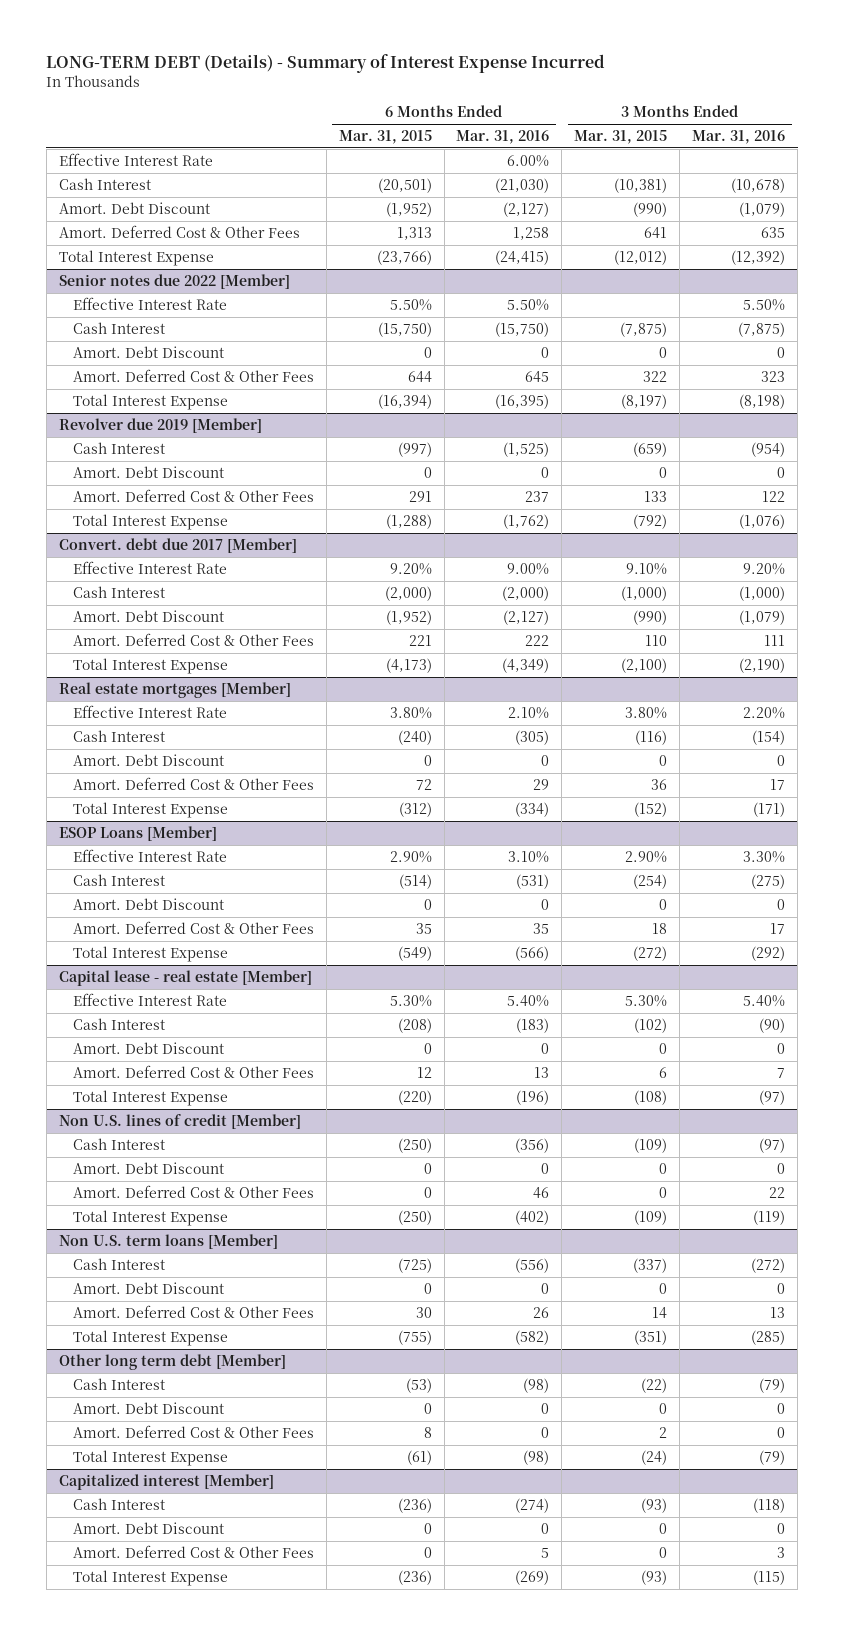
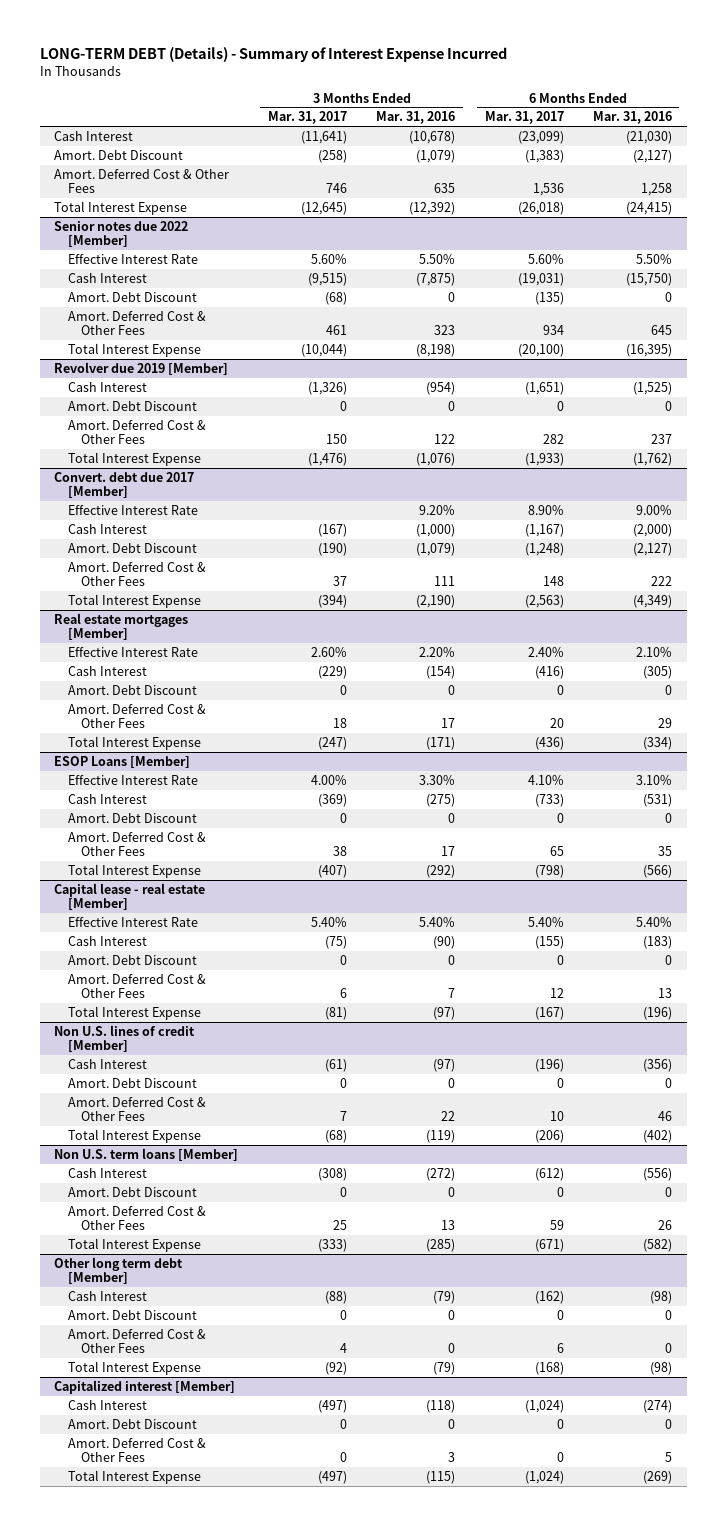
[338,130,432,145] Mar. 31, 2015 -> none
[574,130,668,145] Mar. 31, 2015 -> none
none -> [267,111,347,125] Mar. 31, 2017
none -> [484,111,564,125] Mar. 31, 2017
[58,152,213,166] Effective Interest Rate -> none

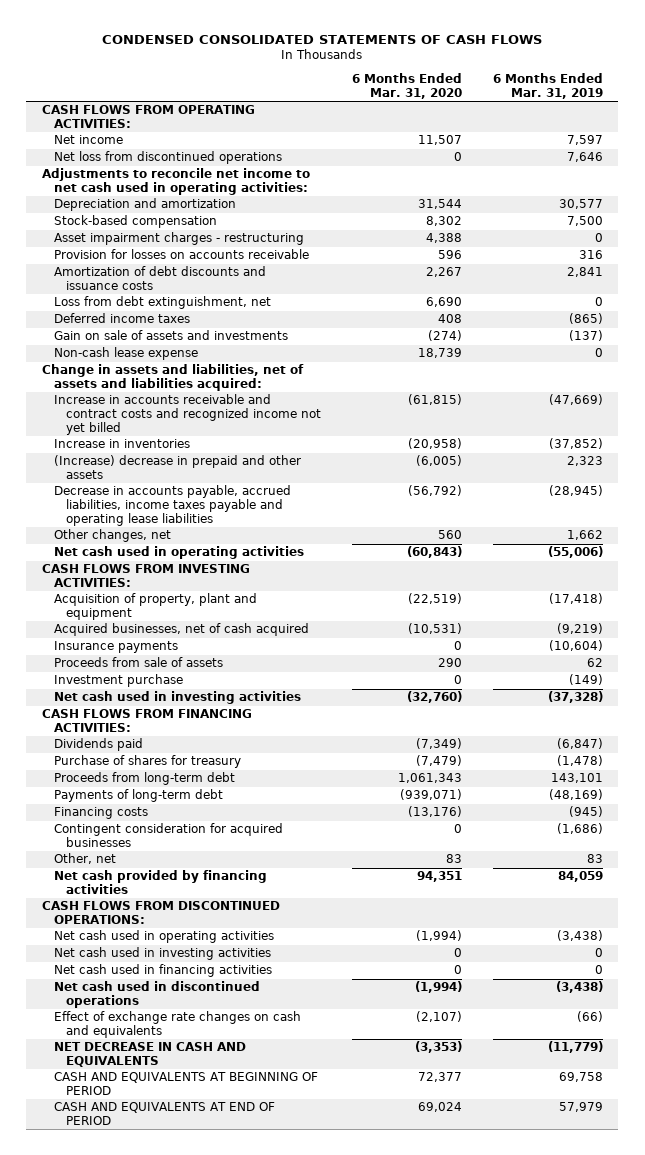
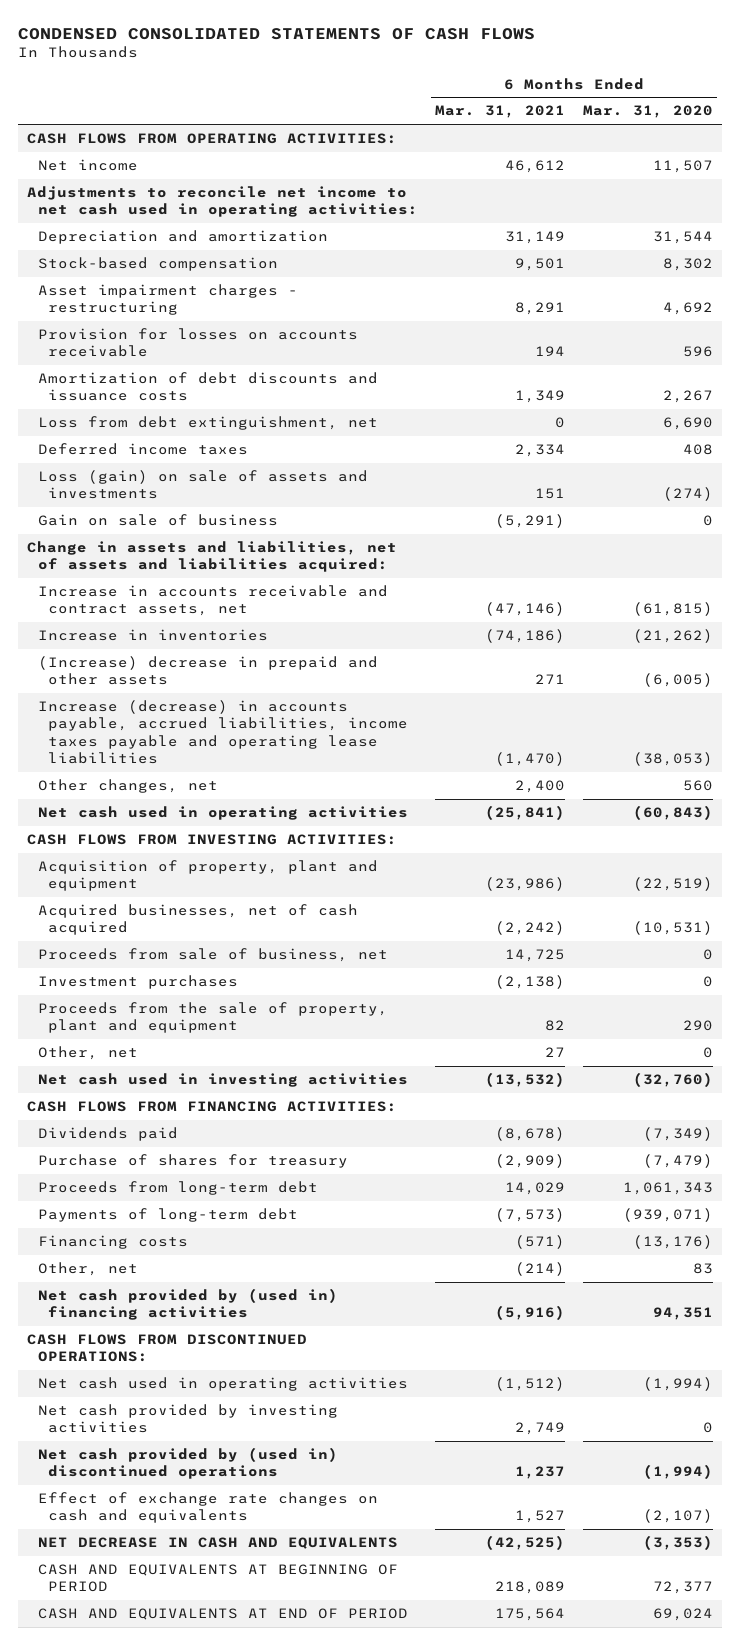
[492,73,603,100] 6 Months Ended Mar. 31, 2019 -> none
none -> [435,105,566,119] Mar. 31, 2021
[53,151,282,165] Net loss from discontinued operations -> none
[425,233,462,244] 4,388 -> [662,302,713,316] 4,692
[53,347,198,361] Non-cash lease expense -> none
[53,330,288,341] Gain on sale of assets and investments -> [37,470,368,500] Loss (gain) on sale of assets and investments
none -> [37,514,278,527] Gain on sale of business
[53,394,321,435] Increase in accounts receivable and contract costs and recognized income not yet billed -> [37,585,388,617] Increase in accounts receivable and contract assets, net
[407,438,462,450] (20,958) -> [632,629,713,644] (21,262)
[53,485,291,526] Decrease in accounts payable, accrued liabilities, income taxes payable and operating lease liabilities -> [37,700,409,764] Increase (decrease) in accounts payable, accrued liabilities, income taxes payable and operating lease liabilities
[407,485,462,497] (56,792) -> [632,751,713,766] (38,053)
[53,641,178,654] Insurance payments -> none
[53,674,183,688] Investment purchase -> none
none -> [37,948,388,963] Proceeds from sale of business, net
none -> [37,975,238,990] Investment purchases
[53,657,223,668] Proceeds from sale of assets -> [37,1002,388,1034] Proceeds from the sale of property, plant and equipment
none -> [37,1046,138,1061] Other, net
[53,823,283,848] Contingent consideration for acquired businesses -> none
[53,870,267,895] Net cash provided by financing activities -> [37,1288,338,1321] Net cash provided by (used in) financing activities
[53,964,272,978] Net cash used in financing activities -> none
[53,947,271,961] Net cash used in investing activities -> [37,1404,338,1434] Net cash provided by investing activities
[53,981,260,1009] Net cash used in discontinued operations -> [37,1447,338,1480] Net cash provided by (used in) discontinued operations

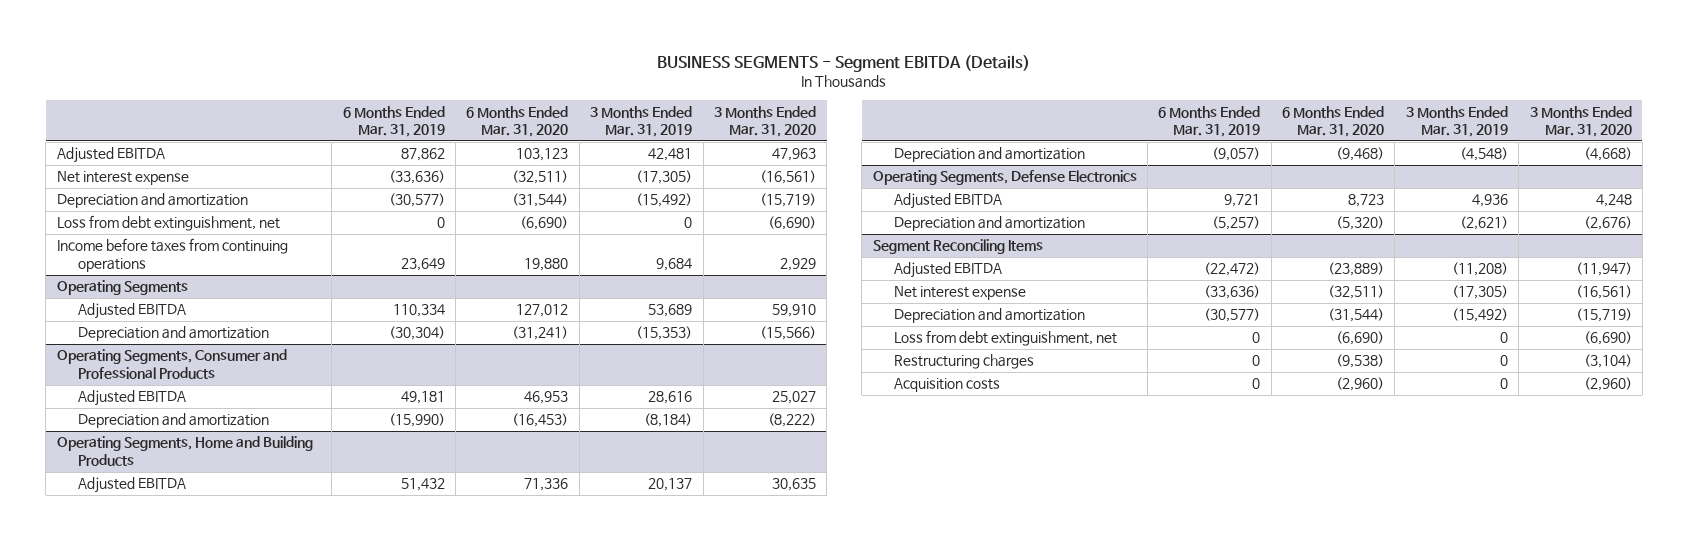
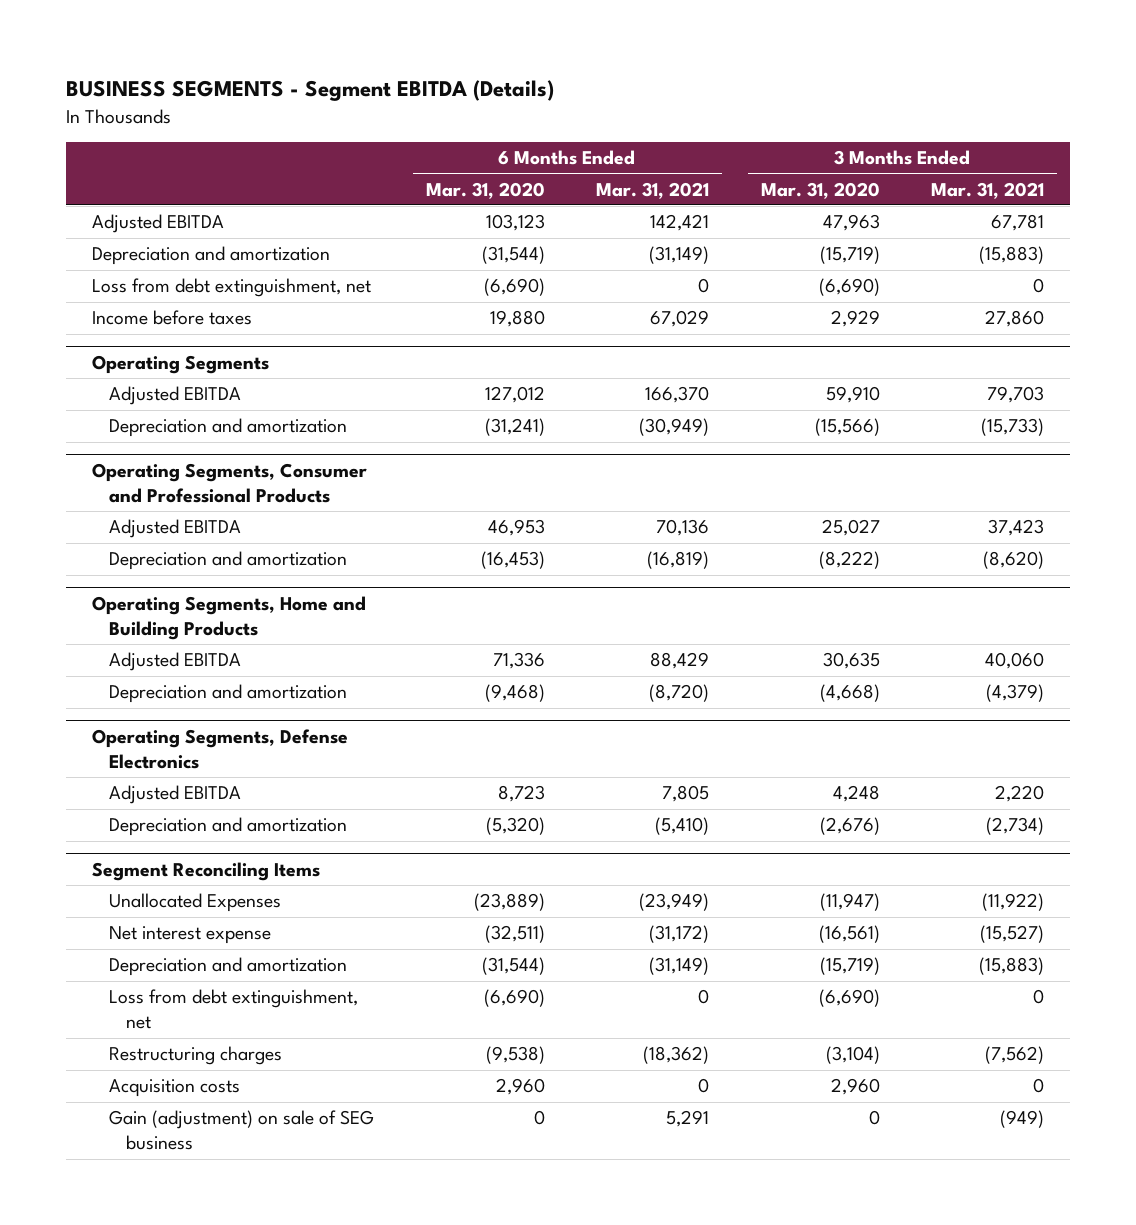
[342,105,445,138] 6 Months Ended Mar. 31, 2019 -> none
[590,105,693,138] 3 Months Ended Mar. 31, 2019 -> none
none -> [596,181,710,199] Mar. 31, 2021
none -> [931,181,1045,199] Mar. 31, 2021
[56,171,189,186] Net interest expense -> none
[56,238,288,273] Income before taxes from continuing operations -> [91,310,252,326] Income before taxes
[893,262,1002,279] Adjusted EBITDA -> [108,893,281,913] Unallocated Expenses
[1336,377,1385,392] (2,960) -> [495,1078,545,1096] 2,960
[1583,377,1632,392] (2,960) -> [830,1078,880,1096] 2,960
none -> [108,1110,374,1151] Gain (adjustment) on sale of SEG business

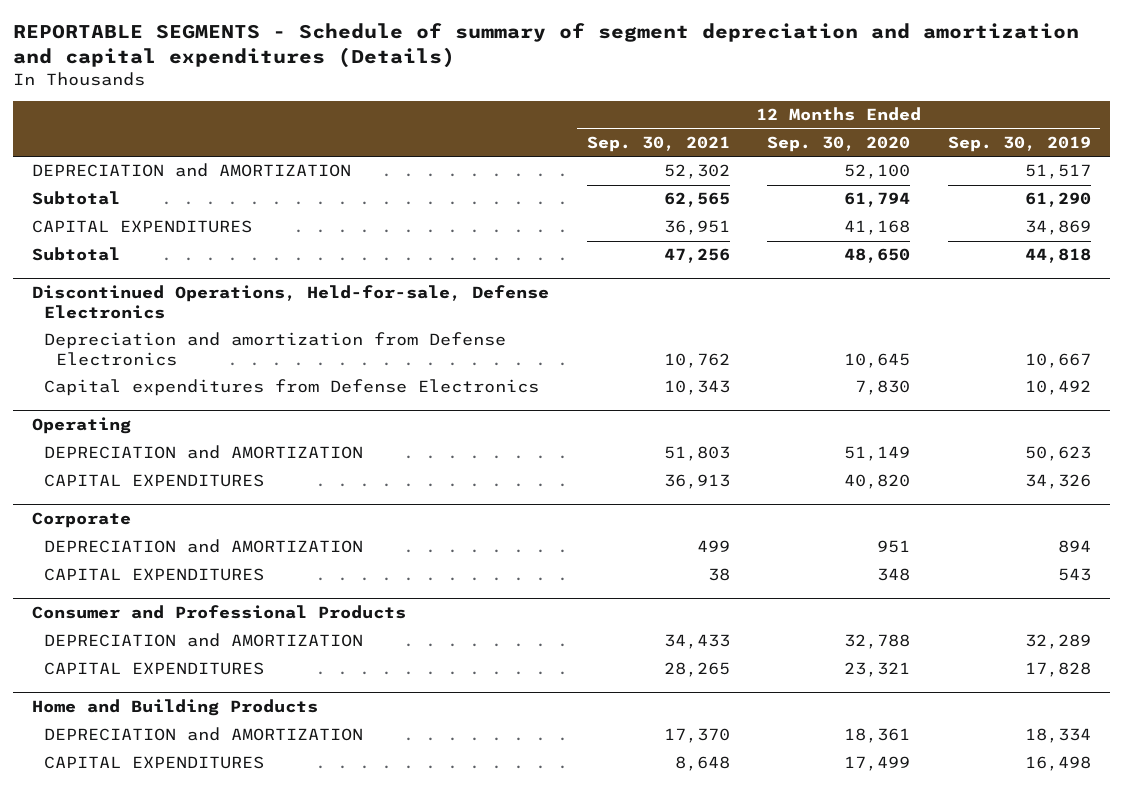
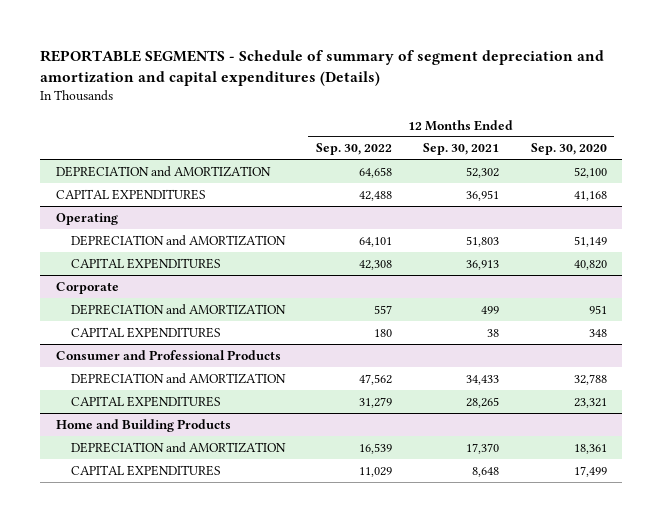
[947,135,1091,152] Sep. 30, 2019 -> none
none -> [316,143,393,156] Sep. 30, 2022
[31,191,120,206] Subtotal -> none
[31,247,120,262] Subtotal -> none
[31,285,549,320] Discontinued Operations, Held-for-sale, Defense Electronics -> none
[43,332,506,367] Depreciation and amortization from Defense Electronics -> none
[43,379,539,397] Capital expenditures from Defense Electronics -> none

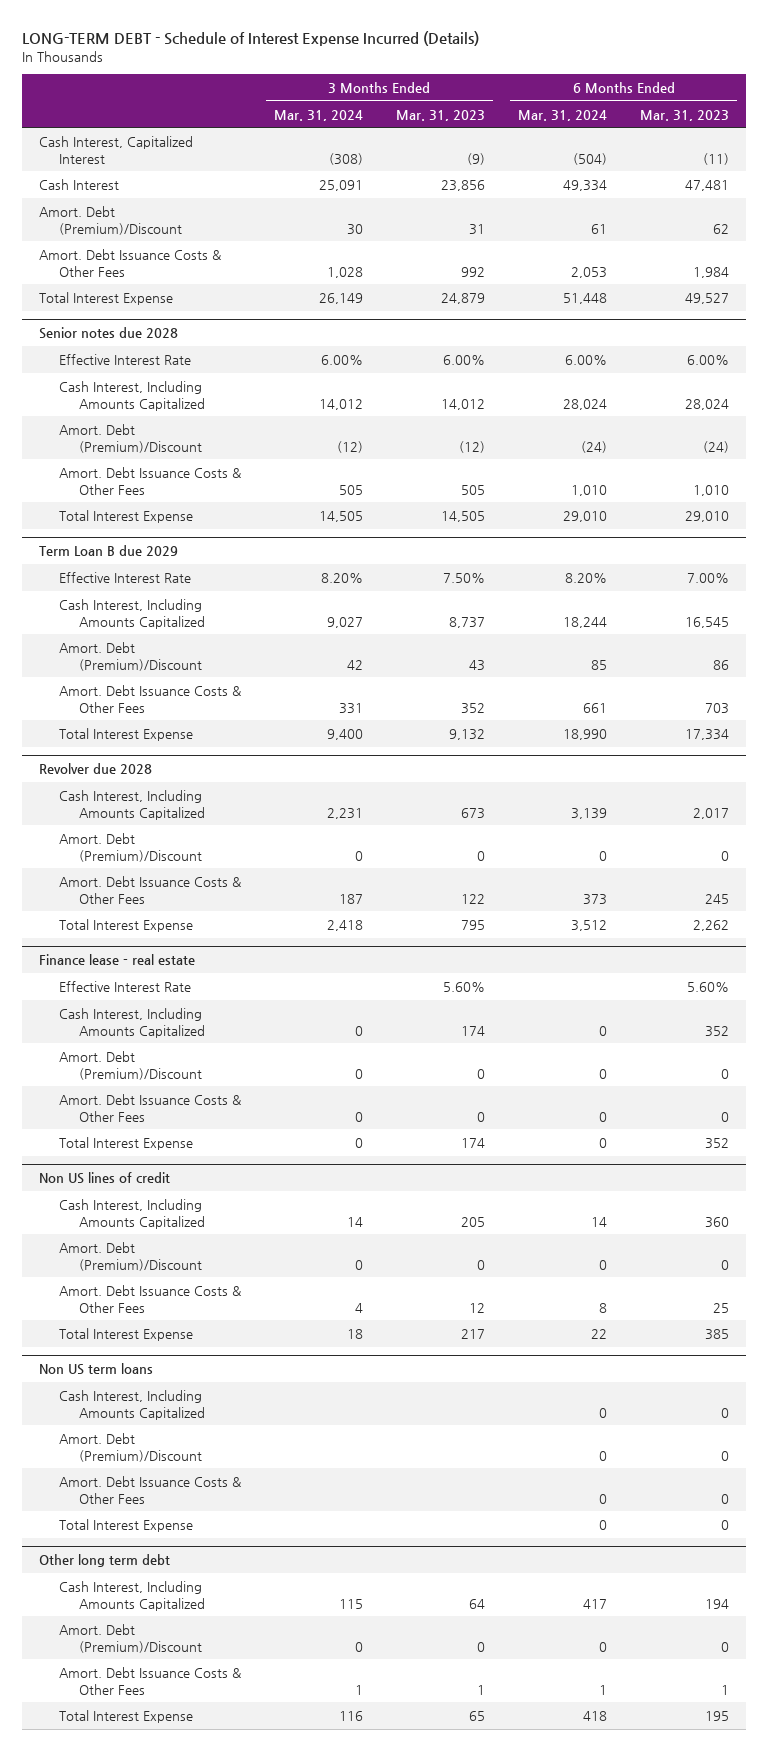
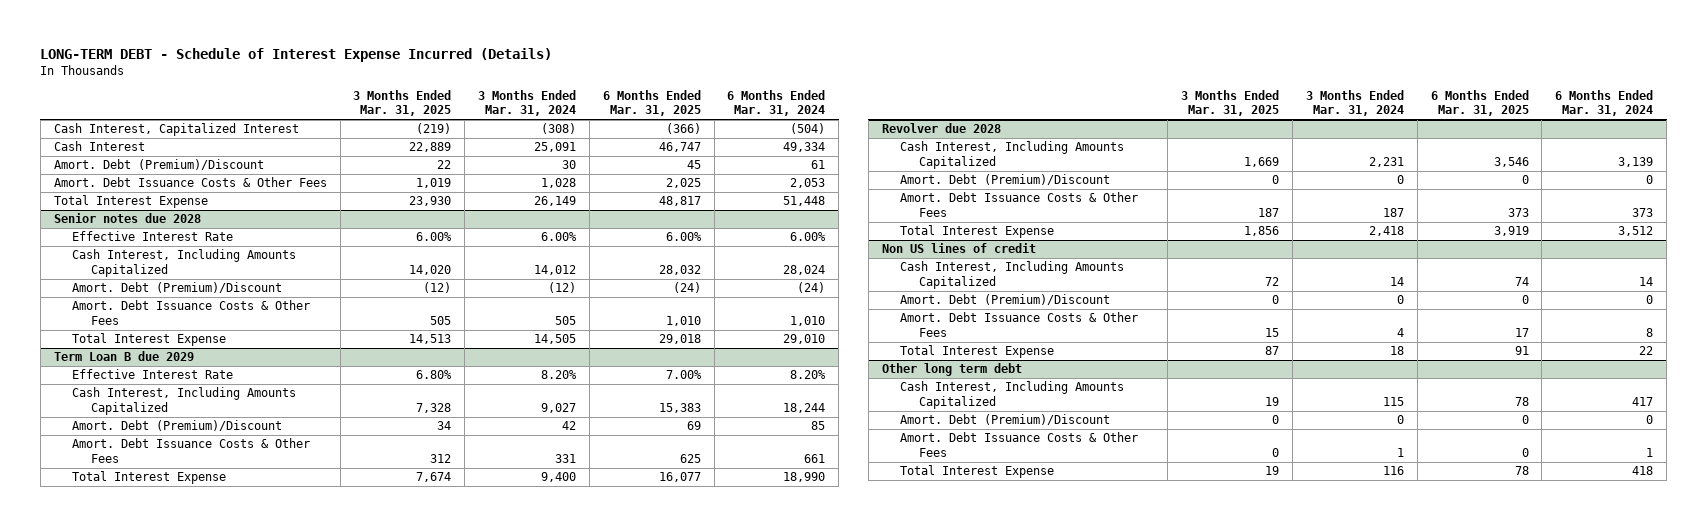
[396,109,486,121] Mar. 31, 2023 -> none
[640,109,730,121] Mar. 31, 2023 -> none
none -> [353,89,452,117] 3 Months Ended Mar. 31, 2025
none -> [602,89,701,117] 6 Months Ended Mar. 31, 2025
[38,954,195,966] Finance lease - real estate -> none
[58,980,191,992] Effective Interest Rate -> none
[58,1007,205,1038] Cash Interest, Including Amounts Capitalized -> none
[58,1050,202,1080] Amort. Debt (Premium)/Discount -> none
[58,1093,242,1122] Amort. Debt Issuance Costs & Other Fees -> none
[58,1136,193,1150] Total Interest Expense -> none
[38,1363,153,1376] Non US term loans -> none
[58,1389,205,1420] Cash Interest, Including Amounts Capitalized -> none
[58,1432,202,1462] Amort. Debt (Premium)/Discount -> none
[58,1475,242,1504] Amort. Debt Issuance Costs & Other Fees -> none
[58,1518,193,1532] Total Interest Expense -> none

